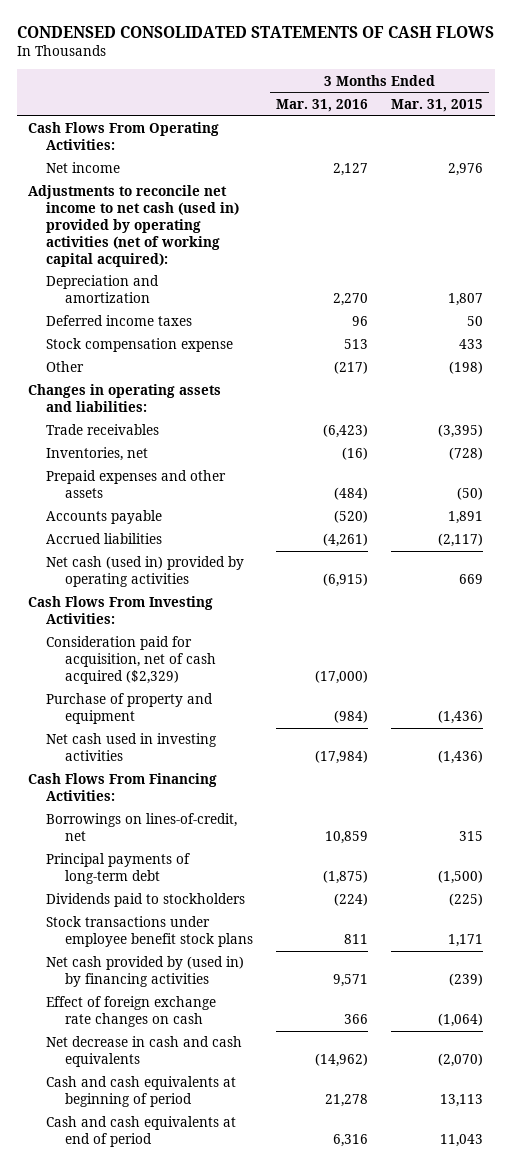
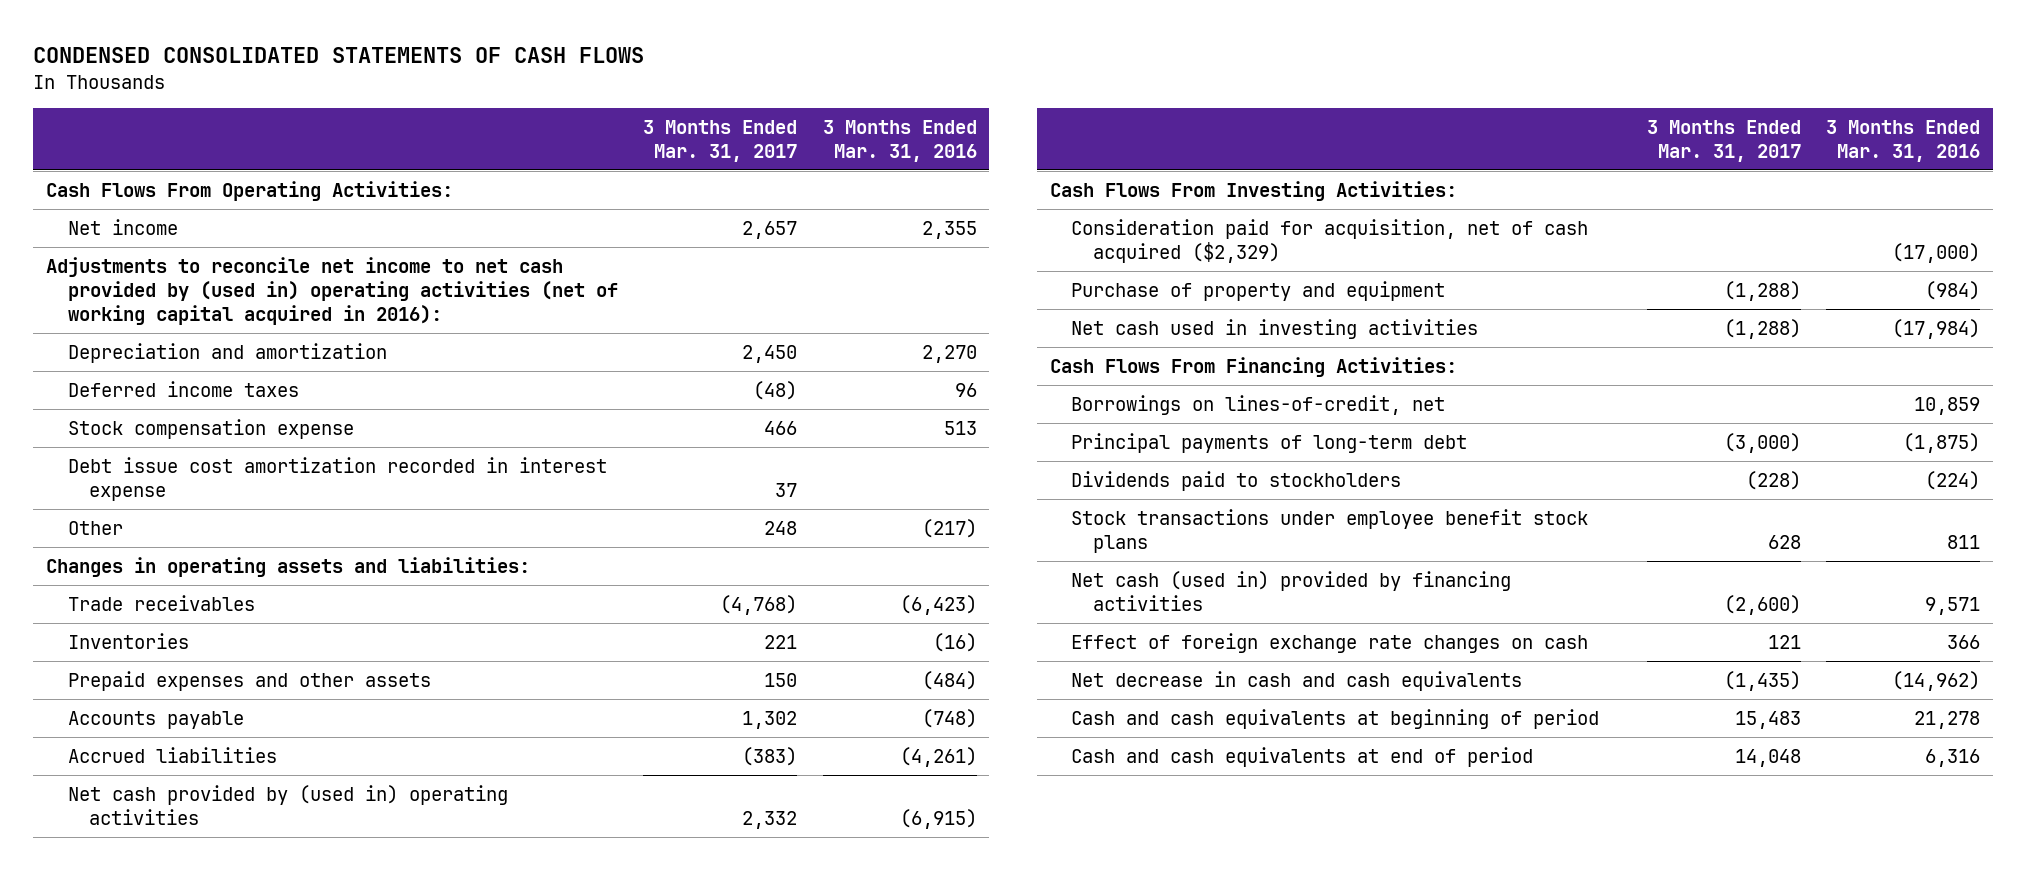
[391,99,484,113] Mar. 31, 2015 -> none
none -> [643,120,798,162] 3 Months Ended Mar. 31, 2017
[332,163,368,177] 2,127 -> [921,221,977,240] 2,355
[28,185,240,267] Adjustments to reconcile net income to net cash (used in) provided by operating activities (net of working capital acquired): -> [46,257,618,325] Adjustments to reconcile net income to net cash provided by (used in) operating activities (net of working capital acquired in 2016):
none -> [67,457,607,501] Debt issue cost amortization recorded in interest expense
[46,447,149,462] Inventories, net -> [67,633,189,650] Inventories
[333,510,368,524] (520) -> [921,709,977,729] (748)
[46,556,245,588] Net cash (used in) provided by operating activities -> [67,785,508,825] Net cash provided by (used in) operating activities
[46,956,245,988] Net cash provided by (used in) by financing activities -> [1071,571,1512,611] Net cash (used in) provided by financing activities

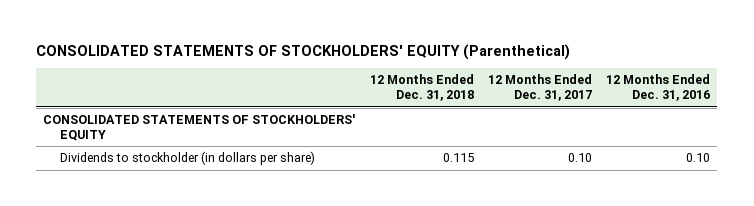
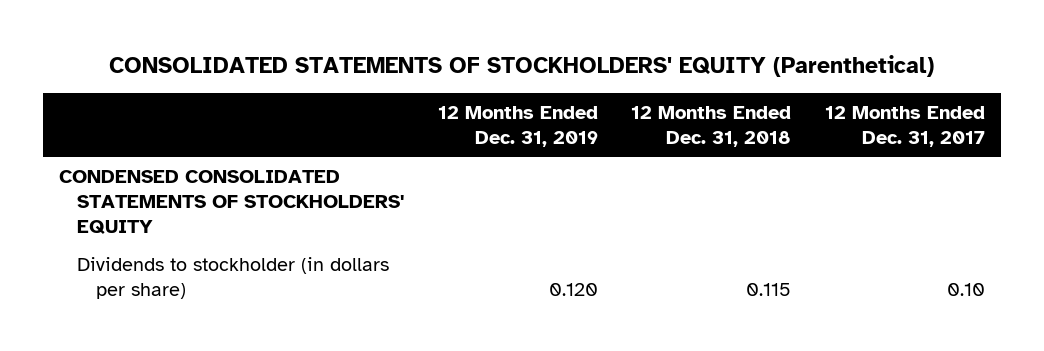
[606,74,711,102] 12 Months Ended Dec. 31, 2016 -> none
none -> [437,105,598,147] 12 Months Ended Dec. 31, 2019
[43,114,356,142] CONSOLIDATED STATEMENTS OF STOCKHOLDERS' EQUITY -> [59,169,405,234] CONDENSED CONSOLIDATED STATEMENTS OF STOCKHOLDERS' EQUITY

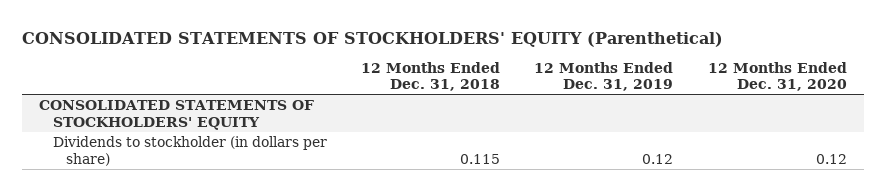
[824,105,985,147] 12 Months Ended Dec. 31, 2017 -> none
none -> [707,61,847,92] 12 Months Ended Dec. 31, 2020
[59,169,405,234] CONDENSED CONSOLIDATED STATEMENTS OF STOCKHOLDERS' EQUITY -> [39,100,315,130] CONSOLIDATED STATEMENTS OF STOCKHOLDERS' EQUITY
[548,282,598,296] 0.120 -> [642,153,674,164] 0.12

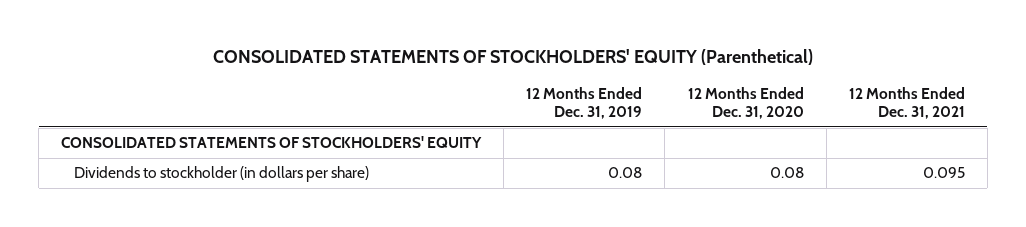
[360,61,500,92] 12 Months Ended Dec. 31, 2018 -> none
none -> [848,87,965,120] 12 Months Ended Dec. 31, 2021
[642,153,674,164] 0.12 -> [608,167,643,179] 0.08
[815,153,847,164] 0.12 -> [769,167,804,179] 0.08

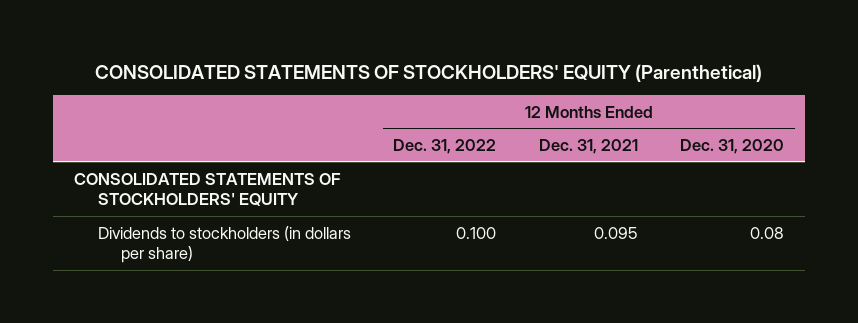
[526,87,643,120] 12 Months Ended Dec. 31, 2019 -> none
none -> [393,138,497,154] Dec. 31, 2022
[73,166,369,183] Dividends to stockholder (in dollars per share) -> [97,225,351,264] Dividends to stockholders (in dollars per share)

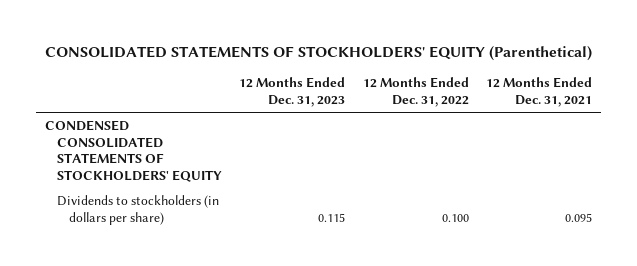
[680,138,785,154] Dec. 31, 2020 -> none
none -> [239,77,346,108] 12 Months Ended Dec. 31, 2023
[74,172,342,207] CONSOLIDATED STATEMENTS OF STOCKHOLDERS' EQUITY -> [45,119,222,183] CONDENSED CONSOLIDATED STATEMENTS OF STOCKHOLDERS' EQUITY

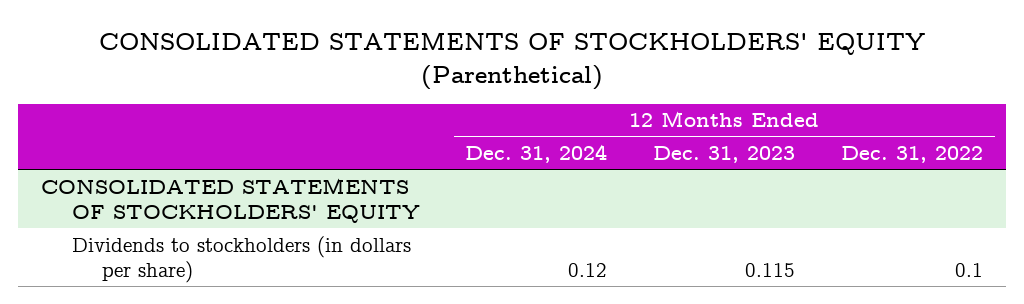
[486,77,593,108] 12 Months Ended Dec. 31, 2021 -> none
none -> [465,143,608,163] Dec. 31, 2024
[45,119,222,183] CONDENSED CONSOLIDATED STATEMENTS OF STOCKHOLDERS' EQUITY -> [40,177,420,223] CONSOLIDATED STATEMENTS OF STOCKHOLDERS' EQUITY
[441,213,469,222] 0.100 -> [955,262,984,277] 0.1

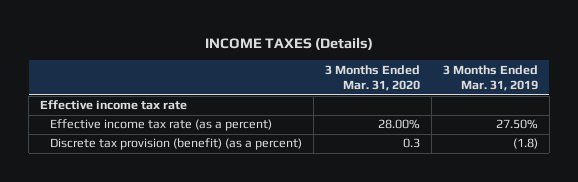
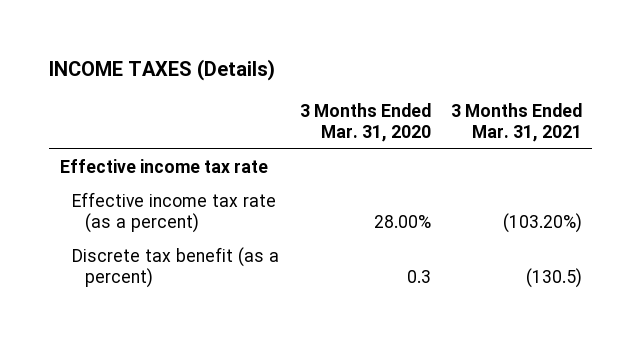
[442,64,538,92] 3 Months Ended Mar. 31, 2019 -> none
none -> [450,102,582,142] 3 Months Ended Mar. 31, 2021
[49,138,302,151] Discrete tax provision (benefit) (as a percent) -> [72,247,280,288] Discrete tax benefit (as a percent)

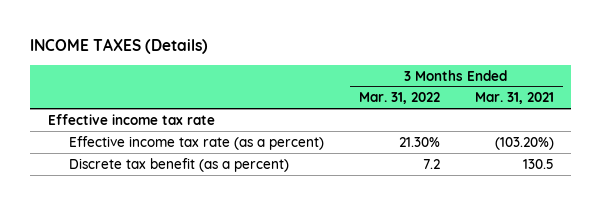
[299,102,431,142] 3 Months Ended Mar. 31, 2020 -> none
none -> [359,92,441,105] Mar. 31, 2022
[525,267,582,288] (130.5) -> [522,158,554,169] 130.5

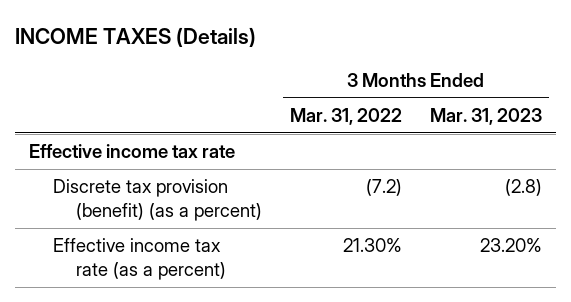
[474,92,554,105] Mar. 31, 2021 -> none
none -> [429,108,542,126] Mar. 31, 2023
none -> [52,179,263,222] Discrete tax provision (benefit) (as a percent)
[69,157,290,172] Discrete tax benefit (as a percent) -> none

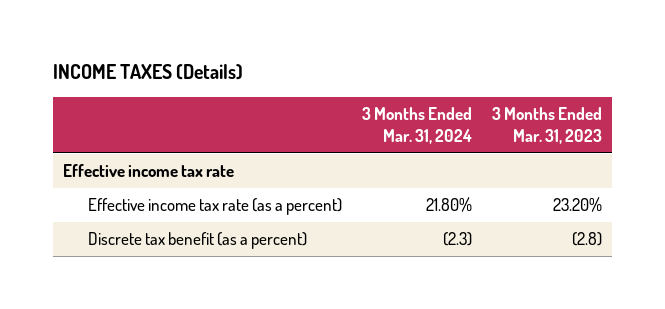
[290,108,403,126] Mar. 31, 2022 -> none
none -> [361,107,472,144] 3 Months Ended Mar. 31, 2024
[52,179,263,222] Discrete tax provision (benefit) (as a percent) -> none
none -> [88,232,308,250] Discrete tax benefit (as a percent)

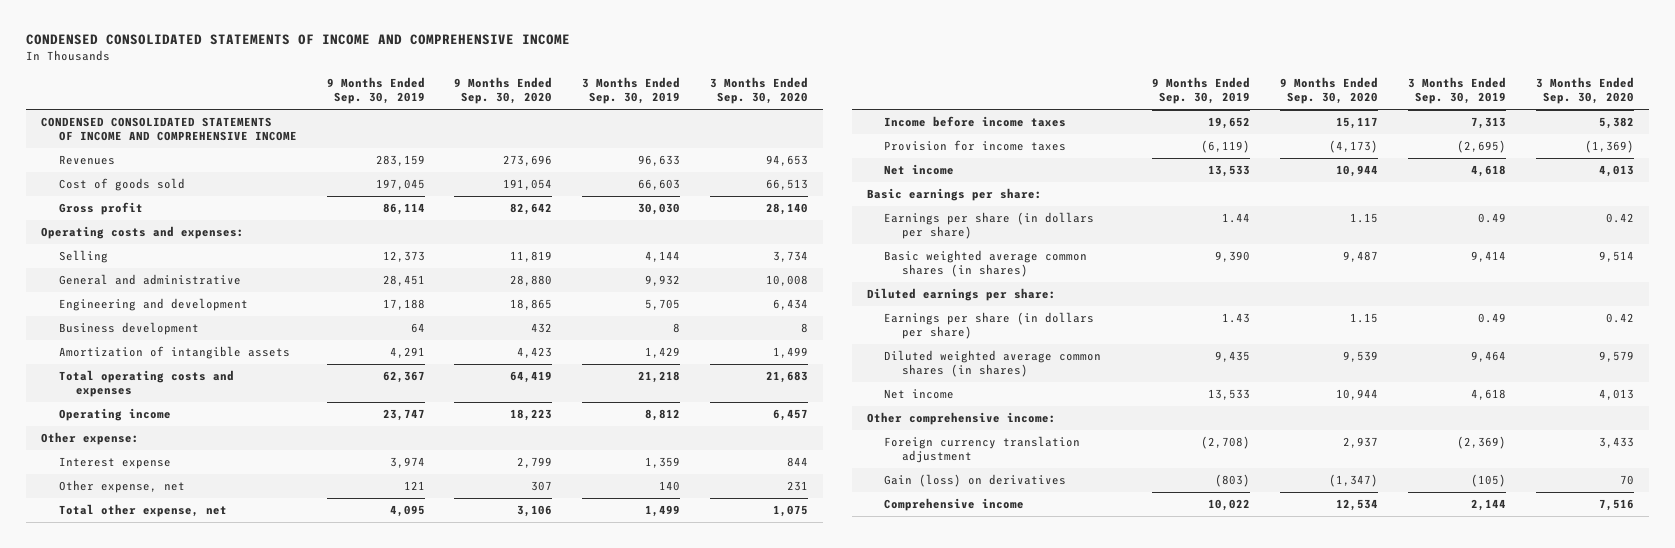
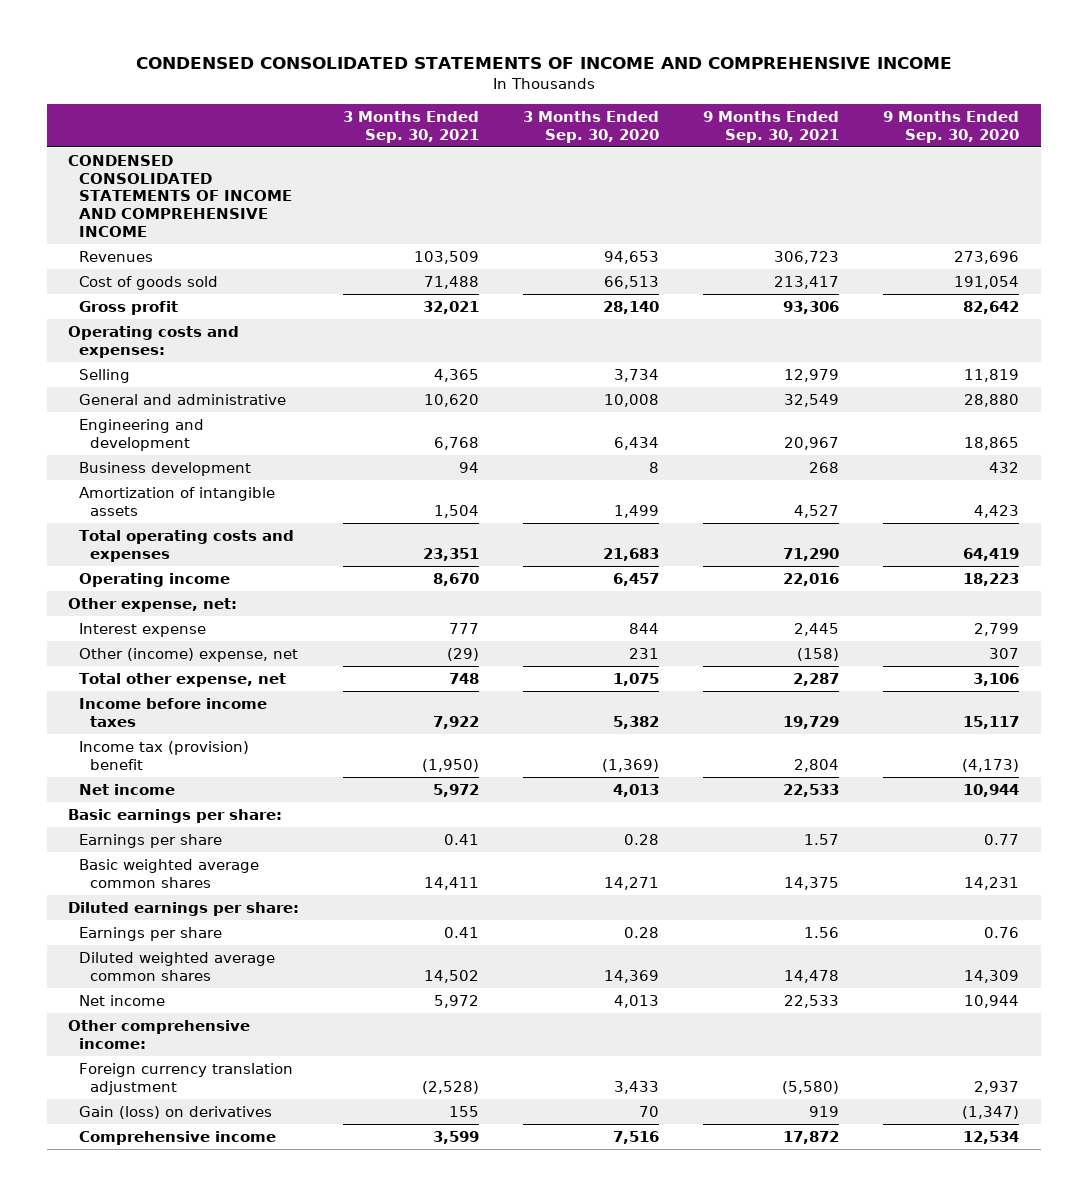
[326,77,425,105] 9 Months Ended Sep. 30, 2019 -> none
[582,77,681,105] 3 Months Ended Sep. 30, 2019 -> none
none -> [343,110,480,143] 3 Months Ended Sep. 30, 2021
none -> [703,110,840,143] 9 Months Ended Sep. 30, 2021
[41,431,140,445] Other expense: -> [68,597,238,612] Other expense, net:
[58,479,185,493] Other expense, net -> [79,647,299,662] Other (income) expense, net
[884,139,1067,151] Provision for income taxes -> [79,740,250,770] Income tax (provision) benefit
[884,211,1095,240] Earnings per share (in dollars per share) -> [79,833,223,848] Earnings per share
[1350,212,1379,223] 1.15 -> [983,833,1019,845] 0.77
[1605,212,1634,223] 0.42 -> [624,833,660,845] 0.28
[884,249,1088,278] Basic weighted average common shares (in shares) -> [79,858,260,888] Basic weighted average common shares
[1343,250,1379,262] 9,487 -> [963,876,1019,890] 14,231
[1598,250,1634,262] 9,514 -> [604,876,660,890] 14,271
[884,311,1095,340] Earnings per share (in dollars per share) -> [79,926,223,941] Earnings per share
[1350,312,1379,323] 1.15 -> [983,926,1019,938] 0.76
[1605,312,1634,323] 0.42 -> [624,926,660,938] 0.28
[884,349,1102,378] Diluted weighted average common shares (in shares) -> [79,951,276,981] Diluted weighted average common shares
[1343,350,1379,362] 9,539 -> [963,969,1019,983] 14,309
[1598,350,1634,362] 9,579 -> [604,969,660,983] 14,369

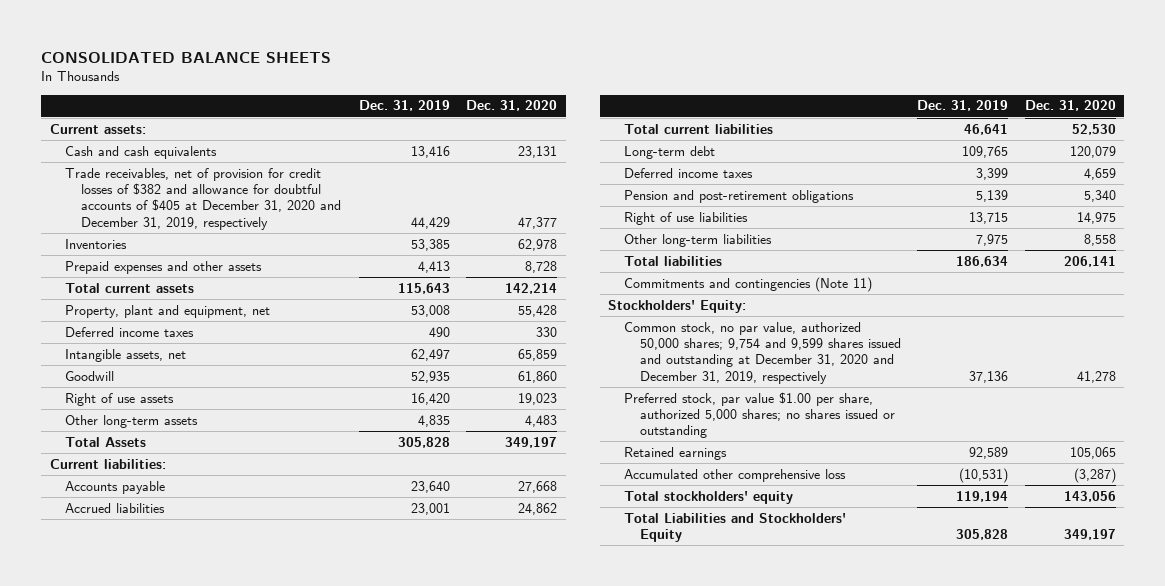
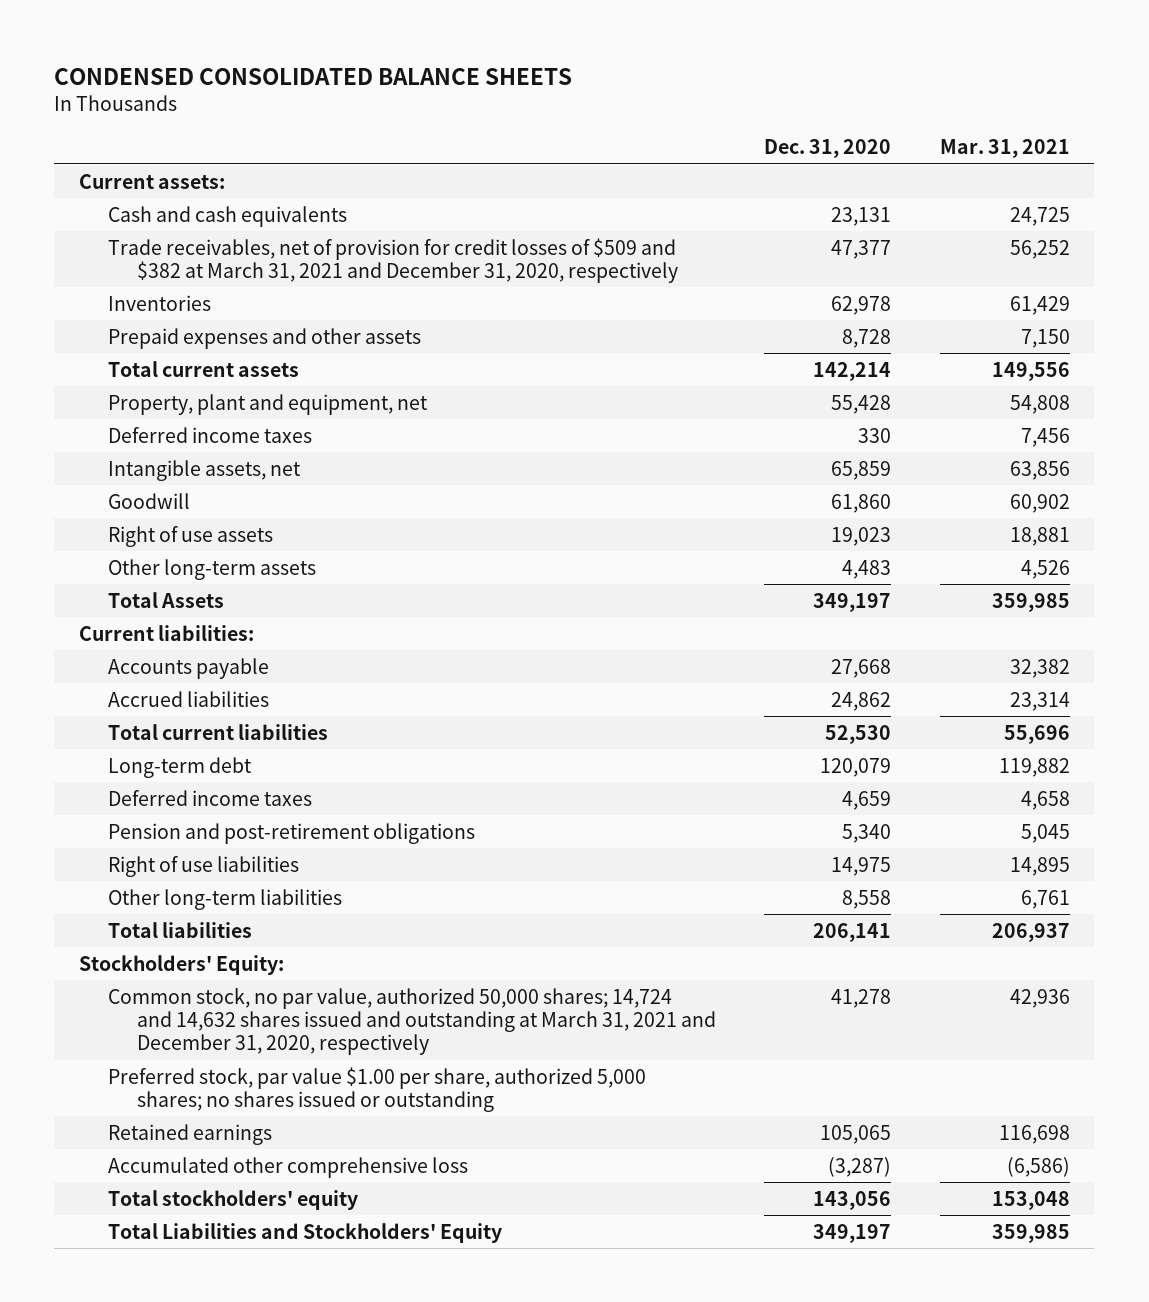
[41,51,332,63] CONSOLIDATED BALANCE SHEETS -> [54,67,573,85] CONDENSED CONSOLIDATED BALANCE SHEETS
[358,100,450,112] Dec. 31, 2019 -> none
none -> [940,139,1071,159] Mar. 31, 2021
[65,167,342,230] Trade receivables, net of provision for credit losses of $382 and allowance for doubtful accounts of $405 at December 31, 2020 and December 31, 2019, respectively -> [107,237,678,283] Trade receivables, net of provision for credit losses of $509 and $382 at March 31, 2021 and December 31, 2020, respectively
[623,276,872,292] Commitments and contingencies (Note 11) -> none
[623,321,901,384] Common stock, no par value, authorized 50,000 shares; 9,754 and 9,599 shares issued and outstanding at December 31, 2020 and December 31, 2019, respectively -> [107,987,716,1056] Common stock, no par value, authorized 50,000 shares; 14,724 and 14,632 shares issued and outstanding at March 31, 2021 and December 31, 2020, respectively

